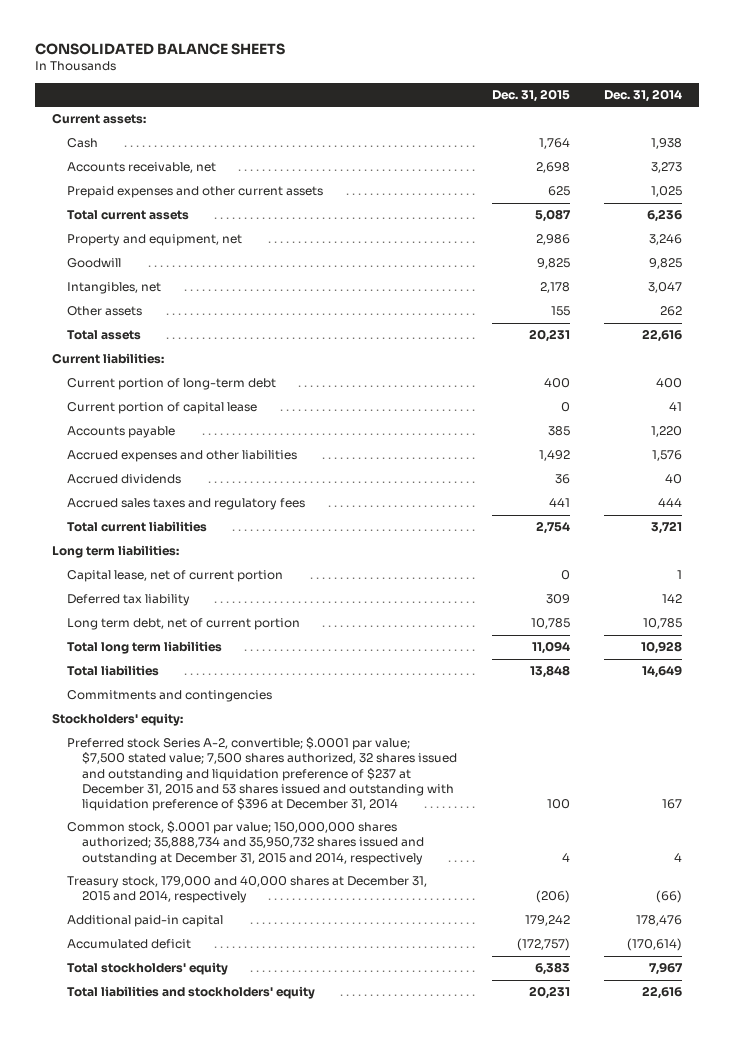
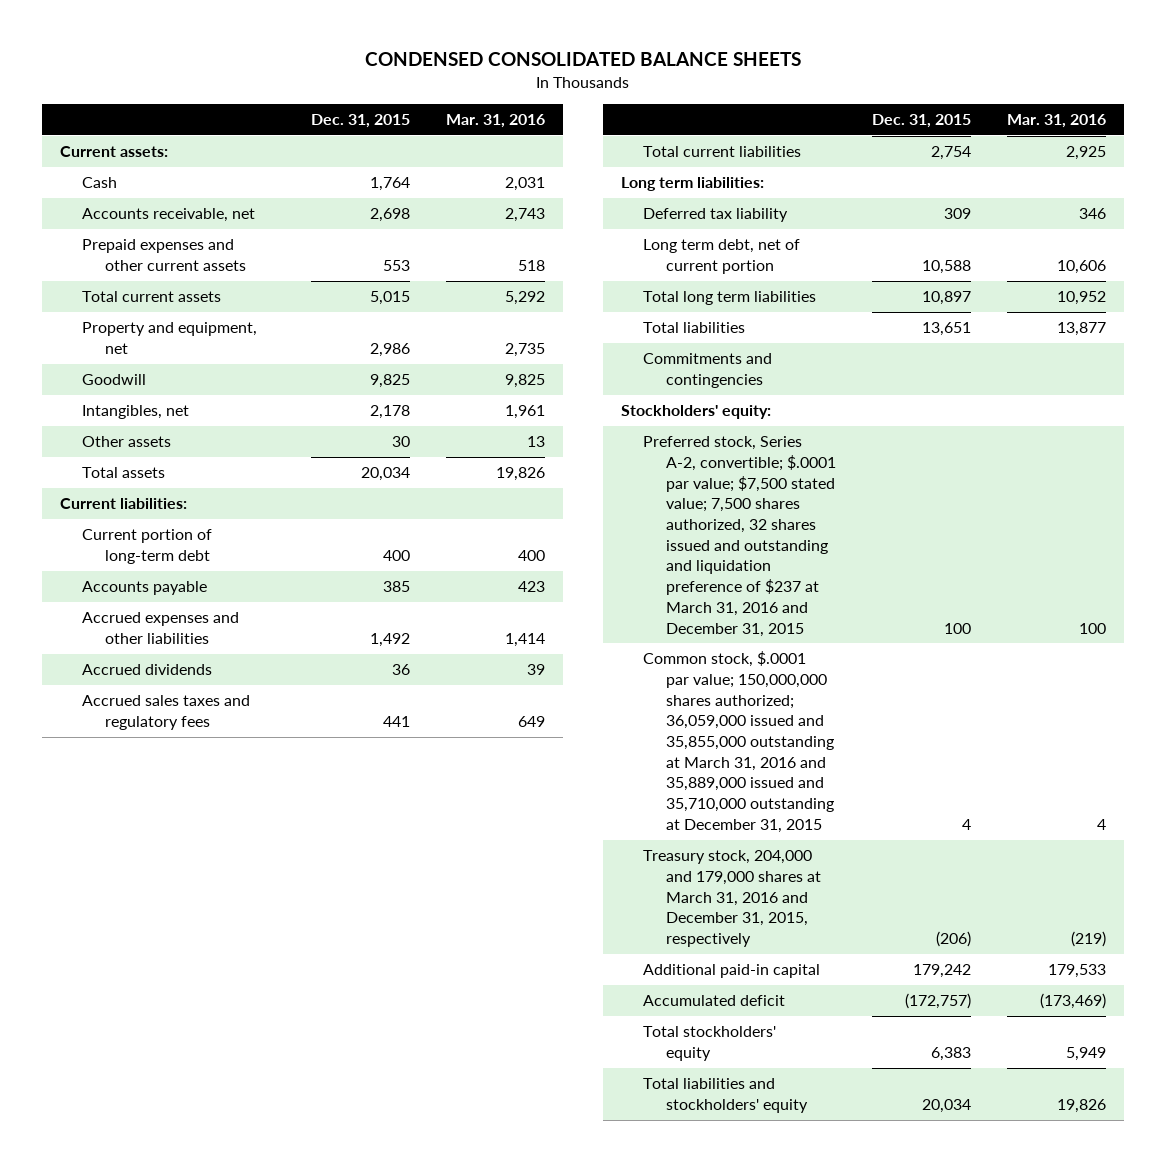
[35,43,286,56] CONSOLIDATED BALANCE SHEETS -> [364,52,801,67] CONDENSED CONSOLIDATED BALANCE SHEETS
[604,88,683,102] Dec. 31, 2014 -> none
none -> [445,114,545,129] Mar. 31, 2016
[547,186,570,197] 625 -> [382,259,410,271] 553
[534,209,571,223] 5,087 -> [369,291,410,306] 5,015
[550,306,570,317] 155 -> [391,436,410,448] 30
[528,329,570,343] 20,231 -> [360,467,410,482] 20,034
[67,402,258,415] Current portion of capital lease -> none
[67,570,284,583] Capital lease, net of current portion -> none
[530,618,570,630] 10,785 -> [921,259,971,274] 10,588
[531,641,570,655] 11,094 -> [921,291,971,306] 10,897
[529,666,570,679] 13,848 -> [921,322,971,337] 13,651
[67,737,458,811] Preferred stock Series A-2, convertible; $.0001 par value; $7,500 stated value; 7,500 shares authorized, 32 shares issued and outstanding and liquidation preference of $237 at December 31, 2015 and 53 shares issued and outstanding with liquidation preference of $396 at December 31, 2014 -> [643,436,836,637] Preferred stock, Series A-2, convertible; $.0001 par value; $7,500 stated value; 7,500 shares authorized, 32 shares issued and outstanding and liquidation preference of $237 at March 31, 2016 and December 31, 2015
[67,821,425,865] Common stock, $.0001 par value; 150,000,000 shares authorized; 35,888,734 and 35,950,732 shares issued and outstanding at December 31, 2015 and 2014, respectively -> [643,651,834,833] Common stock, $.0001 par value; 150,000,000 shares authorized; 36,059,000 issued and 35,855,000 outstanding at March 31, 2016 and 35,889,000 issued and 35,710,000 outstanding at December 31, 2015
[67,876,428,904] Treasury stock, 179,000 and 40,000 shares at December 31, 2015 and 2014, respectively -> [643,850,821,948] Treasury stock, 204,000 and 179,000 shares at March 31, 2016 and December 31, 2015, respectively
[528,986,570,1000] 20,231 -> [921,1098,971,1113] 20,034

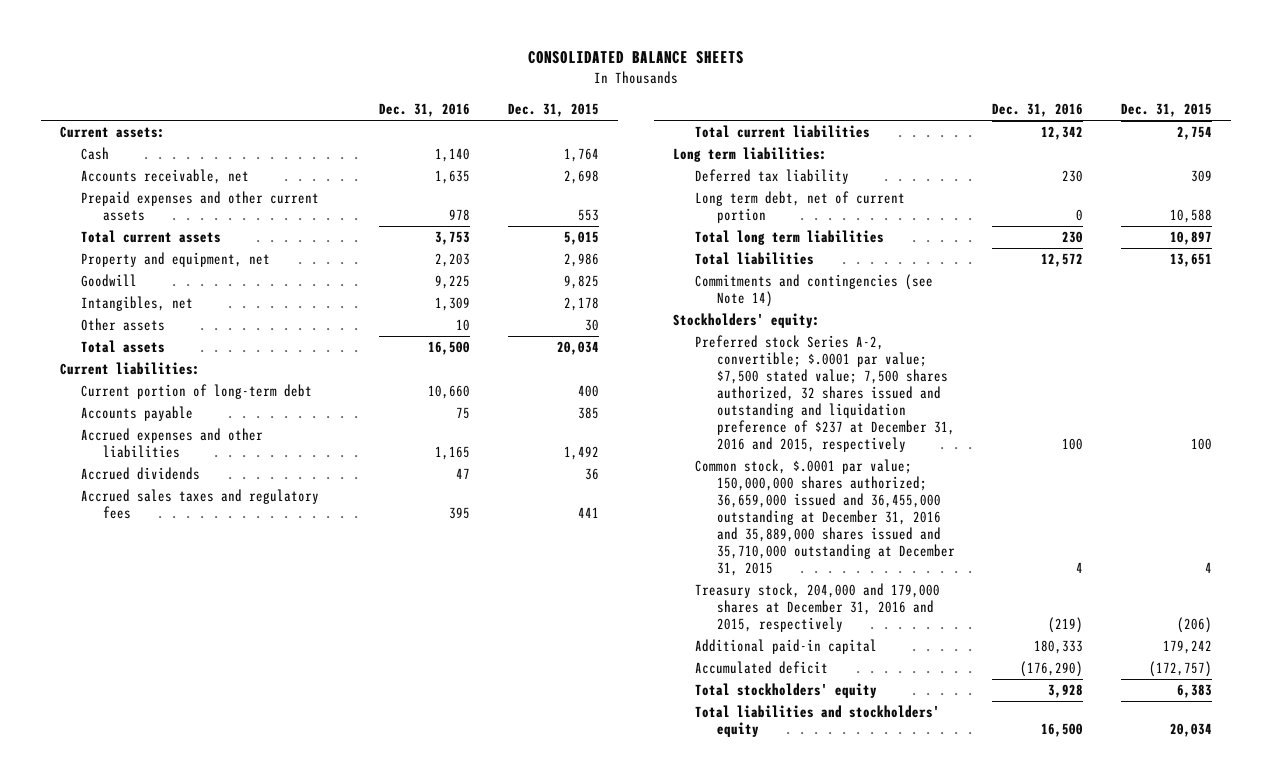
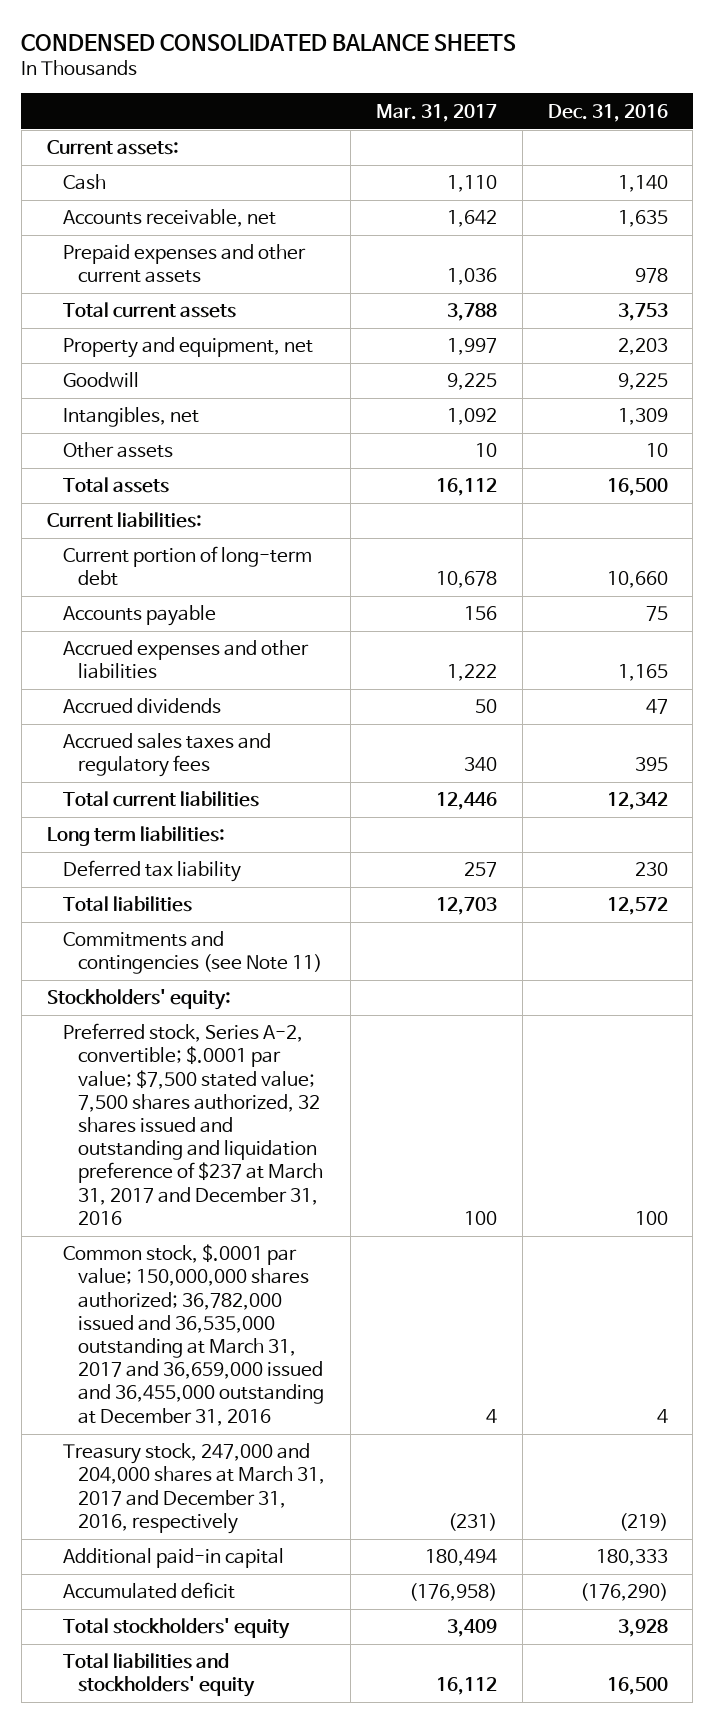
[527,51,744,65] CONSOLIDATED BALANCE SHEETS -> [21,33,517,51] CONDENSED CONSOLIDATED BALANCE SHEETS
[507,103,599,118] Dec. 31, 2015 -> none
none -> [375,103,497,122] Mar. 31, 2017
[694,191,905,224] Long term debt, net of current portion -> none
[694,230,884,246] Total long term liabilities -> none
[694,274,933,308] Commitments and contingencies (see Note 14) -> [62,931,323,975] Commitments and contingencies (see Note 11)
[694,335,955,453] Preferred stock Series A-2, convertible; $.0001 par value; $7,500 stated value; 7,500 shares authorized, 32 shares issued and outstanding and liquidation preference of $237 at December 31, 2016 and 2015, respectively -> [62,1023,324,1225] Preferred stock, Series A-2, convertible; $.0001 par value; $7,500 stated value; 7,500 shares authorized, 32 shares issued and outstanding and liquidation preference of $237 at March 31, 2017 and December 31, 2016
[694,459,955,577] Common stock, $.0001 par value; 150,000,000 shares authorized; 36,659,000 issued and 36,455,000 outstanding at December 31, 2016 and 35,889,000 shares issued and 35,710,000 outstanding at December 31, 2015 -> [62,1244,325,1426] Common stock, $.0001 par value; 150,000,000 shares authorized; 36,782,000 issued and 36,535,000 outstanding at March 31, 2017 and 36,659,000 issued and 36,455,000 outstanding at December 31, 2016
[694,583,940,633] Treasury stock, 204,000 and 179,000 shares at December 31, 2016 and 2015, respectively -> [62,1443,326,1534] Treasury stock, 247,000 and 204,000 shares at March 31, 2017 and December 31, 2016, respectively

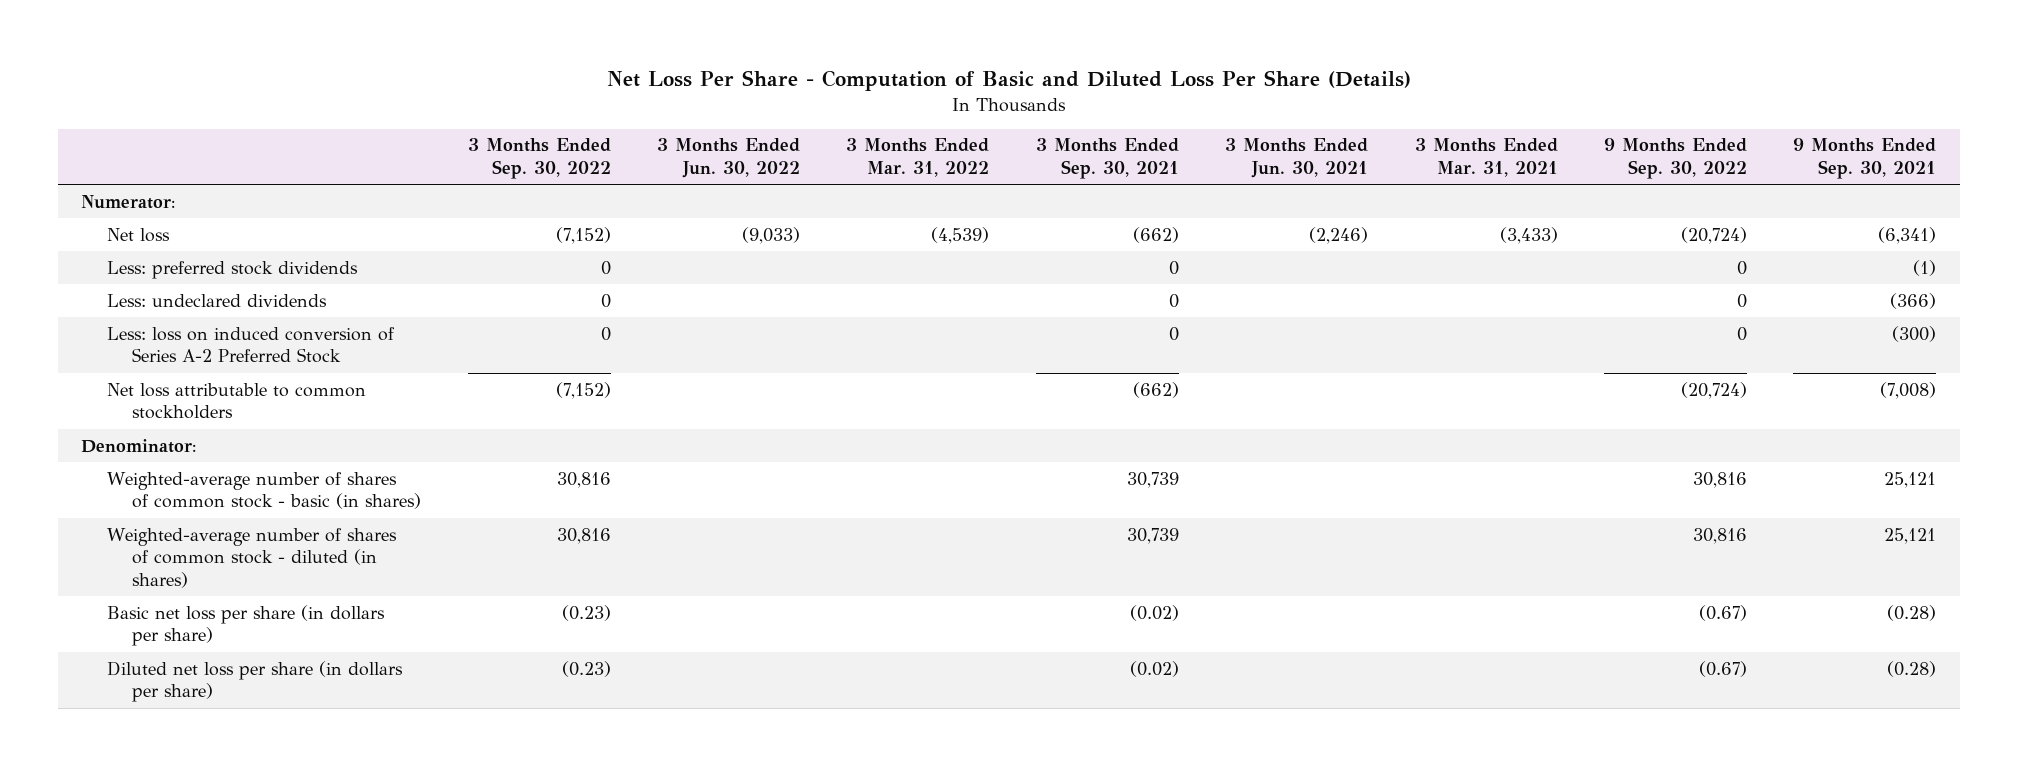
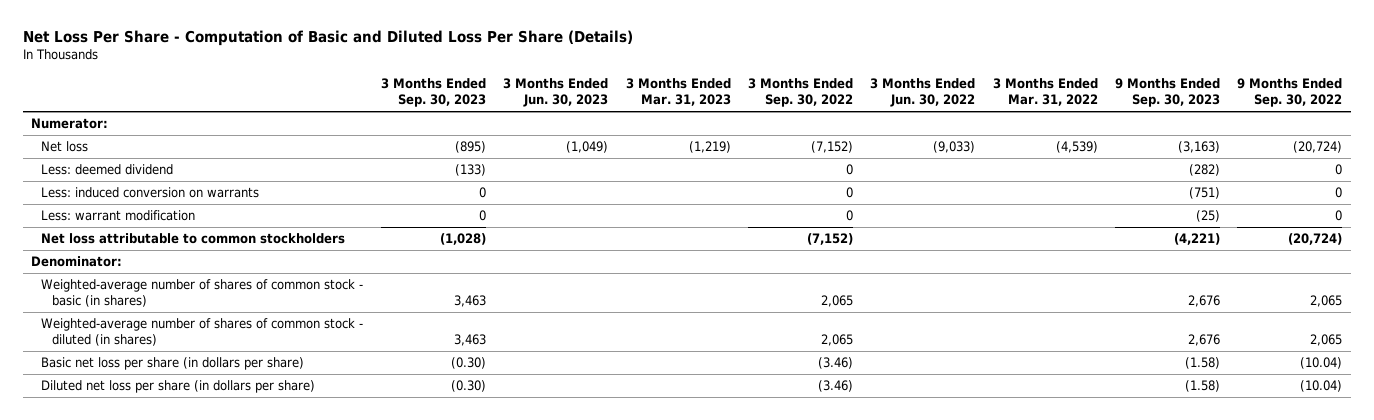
[1035,138,1179,180] 3 Months Ended Sep. 30, 2021 -> none
[1225,138,1369,179] 3 Months Ended Jun. 30, 2021 -> none
[1414,138,1558,178] 3 Months Ended Mar. 31, 2021 -> none
[1793,138,1937,180] 9 Months Ended Sep. 30, 2021 -> none
none -> [380,78,486,108] 3 Months Ended Sep. 30, 2023
none -> [503,78,609,108] 3 Months Ended Jun. 30, 2023
none -> [625,78,731,107] 3 Months Ended Mar. 31, 2023
none -> [1115,78,1221,108] 9 Months Ended Sep. 30, 2023
[106,293,327,307] Less: undeclared dividends -> none
[106,326,395,364] Less: loss on induced conversion of Series A-2 Preferred Stock -> none
[106,260,358,279] Less: preferred stock dividends -> [41,164,174,176] Less: deemed dividend
none -> [41,187,260,199] Less: induced conversion on warrants
none -> [41,210,196,222] Less: warrant modification
[556,471,611,488] 30,816 -> [820,294,853,307] 2,065
[1692,471,1747,488] 30,816 -> [1310,294,1343,307] 2,065
[556,527,611,544] 30,816 -> [820,333,853,346] 2,065
[1692,527,1747,544] 30,816 -> [1310,333,1343,346] 2,065
[561,604,611,621] (0.23) -> [817,357,853,370] (3.46)
[1698,604,1747,621] (0.67) -> [1300,357,1343,370] (10.04)
[561,660,611,677] (0.23) -> [817,380,853,393] (3.46)
[1698,660,1747,677] (0.67) -> [1300,380,1343,393] (10.04)

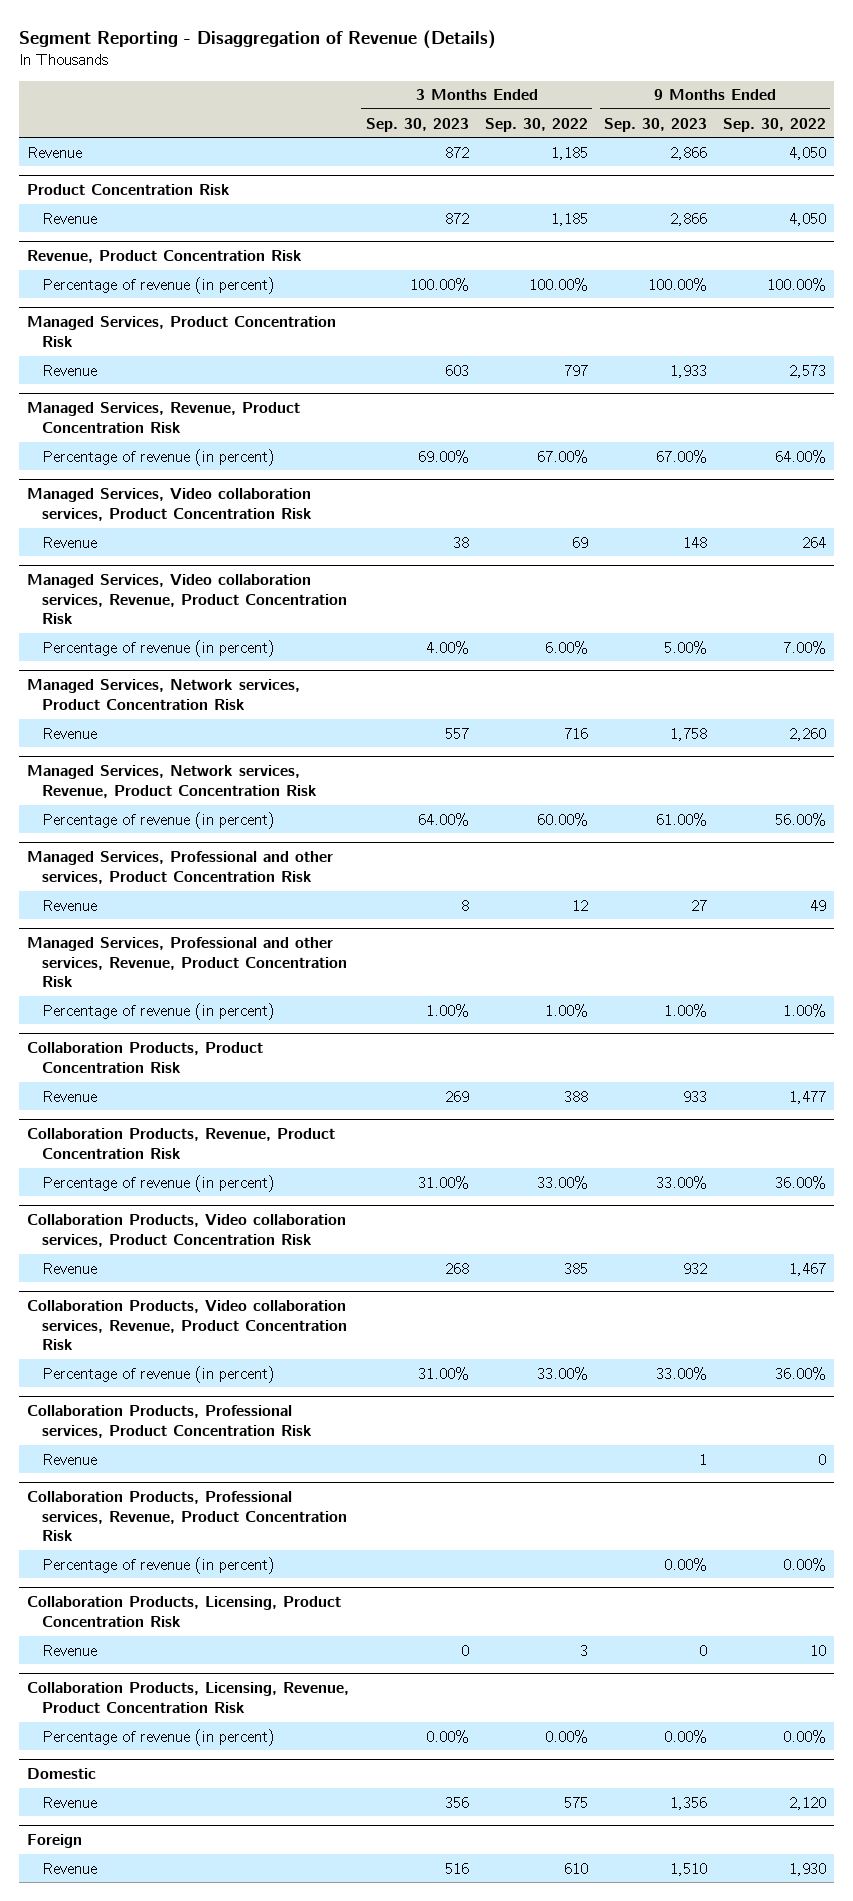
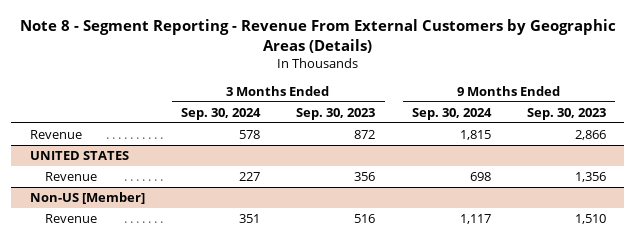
[19,29,497,49] Segment Reporting - Disaggregation of Revenue (Details) -> [19,19,616,53] Note 8 - Segment Reporting - Revenue From External Customers by Geographic Areas (Details)
[484,117,588,132] Sep. 30, 2022 -> none
[723,117,827,132] Sep. 30, 2022 -> none
none -> [180,107,261,120] Sep. 30, 2024
none -> [411,107,492,120] Sep. 30, 2024
[27,184,231,196] Product Concentration Risk -> none
[42,212,98,224] Revenue -> none
[27,250,303,264] Revenue, Product Concentration Risk -> none
[42,276,276,294] Percentage of revenue (in percent) -> none
[27,316,337,347] Managed Services, Product Concentration Risk -> none
[42,364,98,376] Revenue -> none
[27,402,301,433] Managed Services, Revenue, Product Concentration Risk -> none
[42,448,276,466] Percentage of revenue (in percent) -> none
[27,488,313,521] Managed Services, Video collaboration services, Product Concentration Risk -> none
[42,536,98,548] Revenue -> none
[27,574,348,625] Managed Services, Video collaboration services, Revenue, Product Concentration Risk -> none
[42,639,276,657] Percentage of revenue (in percent) -> none
[27,679,301,710] Managed Services, Network services, Product Concentration Risk -> none
[42,727,98,739] Revenue -> none
[27,765,318,798] Managed Services, Network services, Revenue, Product Concentration Risk -> none
[42,811,276,829] Percentage of revenue (in percent) -> none
[27,851,334,884] Managed Services, Professional and other services, Product Concentration Risk -> none
[42,899,98,911] Revenue -> none
[27,937,348,988] Managed Services, Professional and other services, Revenue, Product Concentration Risk -> none
[42,1002,276,1020] Percentage of revenue (in percent) -> none
[27,1042,264,1073] Collaboration Products, Product Concentration Risk -> none
[42,1090,98,1102] Revenue -> none
[27,1128,336,1159] Collaboration Products, Revenue, Product Concentration Risk -> none
[42,1174,276,1192] Percentage of revenue (in percent) -> none
[27,1214,347,1247] Collaboration Products, Video collaboration services, Product Concentration Risk -> none
[42,1262,98,1274] Revenue -> none
[27,1300,348,1351] Collaboration Products, Video collaboration services, Revenue, Product Concentration Risk -> none
[42,1365,276,1383] Percentage of revenue (in percent) -> none
[27,1405,313,1438] Collaboration Products, Professional services, Product Concentration Risk -> none
[42,1453,98,1465] Revenue -> none
[27,1491,348,1542] Collaboration Products, Professional services, Revenue, Product Concentration Risk -> none
[42,1556,276,1574] Percentage of revenue (in percent) -> none
[27,1596,342,1627] Collaboration Products, Licensing, Product Concentration Risk -> none
[42,1644,98,1656] Revenue -> none
[27,1682,350,1713] Collaboration Products, Licensing, Revenue, Product Concentration Risk -> none
[42,1728,276,1746] Percentage of revenue (in percent) -> none
[27,1768,97,1780] Domestic -> [29,150,129,160] UNITED STATES
[27,1834,83,1849] Foreign -> [29,191,145,204] Non-US [Member]

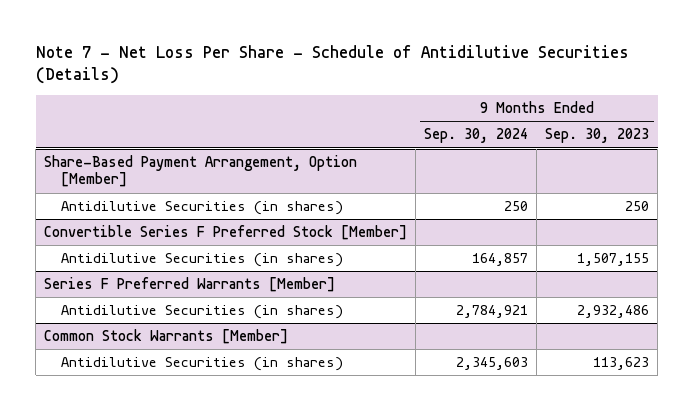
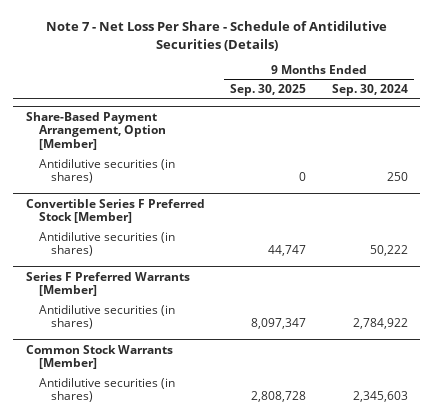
[545,128,650,144] Sep. 30, 2023 -> none
none -> [230,84,307,97] Sep. 30, 2025
[61,201,344,216] Antidilutive Securities (in shares) -> [38,158,175,184] Antidilutive securities (in shares)
[61,253,344,268] Antidilutive Securities (in shares) -> [38,231,175,257] Antidilutive securities (in shares)
[472,253,529,267] 164,857 -> [369,245,408,257] 50,222
[61,305,344,320] Antidilutive Securities (in shares) -> [38,304,175,330] Antidilutive securities (in shares)
[456,305,529,319] 2,784,921 -> [352,318,408,330] 2,784,922
[61,357,344,372] Antidilutive Securities (in shares) -> [38,377,175,403] Antidilutive securities (in shares)

